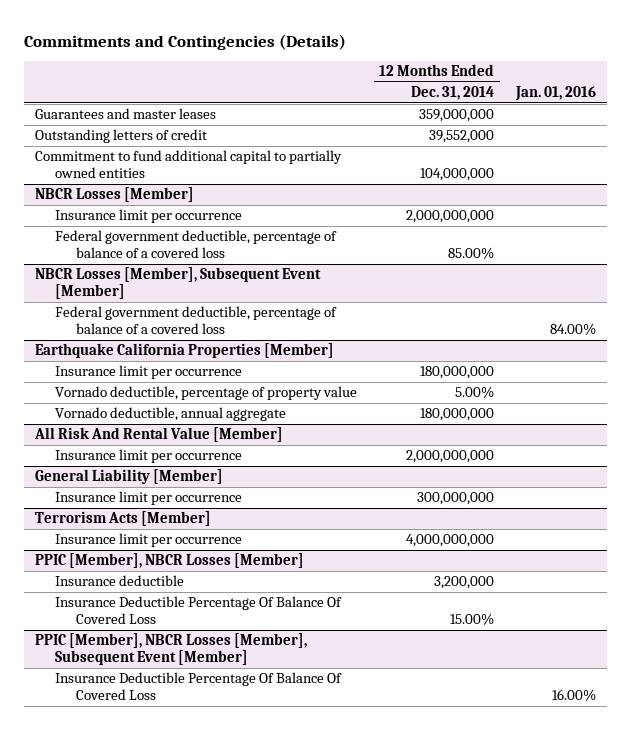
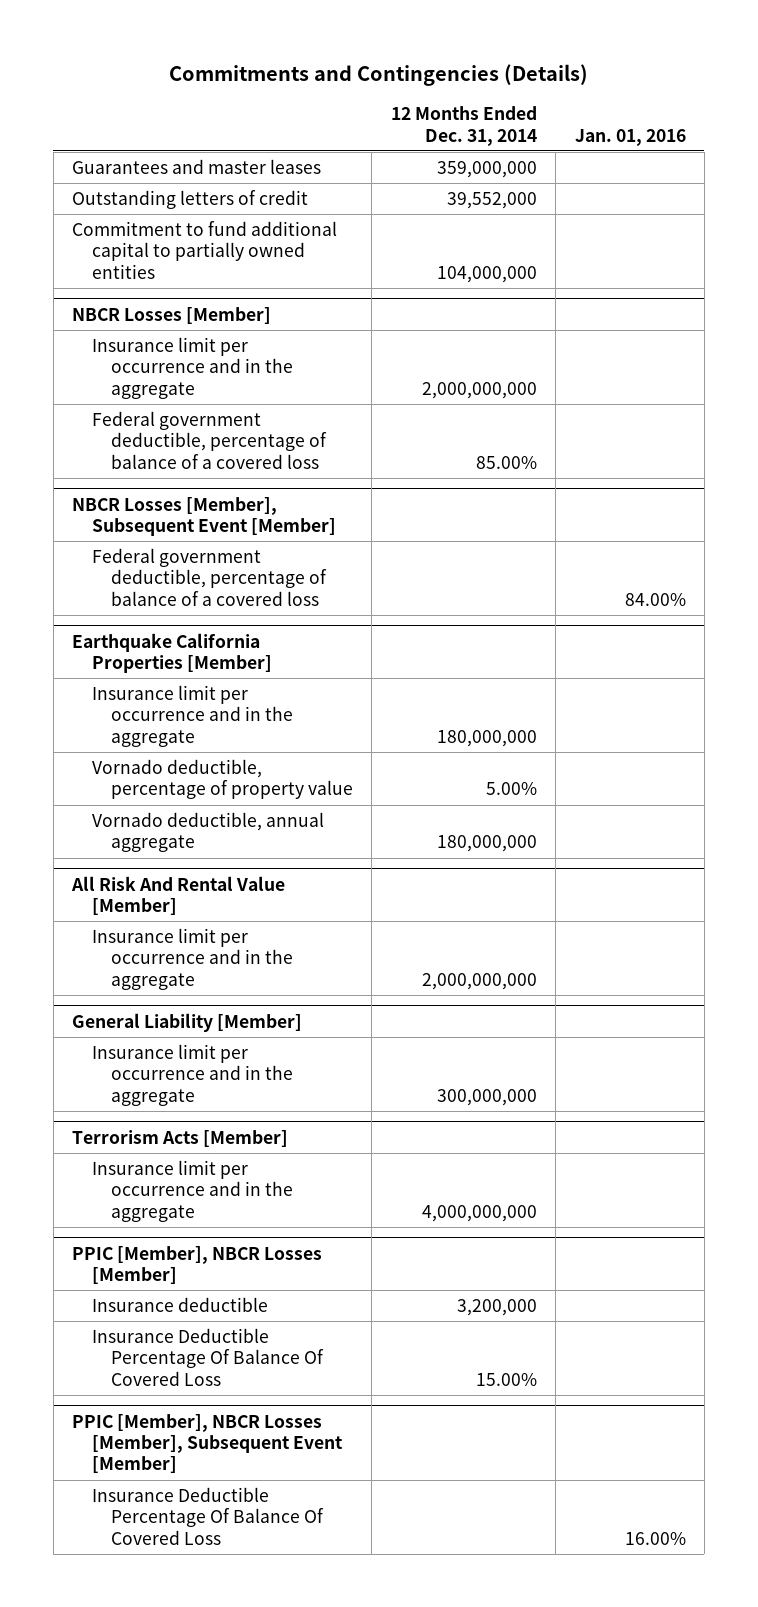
[55,209,243,224] Insurance limit per occurrence -> [91,337,293,399] Insurance limit per occurrence and in the aggregate
[55,365,243,380] Insurance limit per occurrence -> [91,685,293,747] Insurance limit per occurrence and in the aggregate
[55,449,243,464] Insurance limit per occurrence -> [91,928,293,990] Insurance limit per occurrence and in the aggregate
[55,491,243,506] Insurance limit per occurrence -> [91,1044,293,1106] Insurance limit per occurrence and in the aggregate
[55,533,243,548] Insurance limit per occurrence -> [91,1160,293,1222] Insurance limit per occurrence and in the aggregate

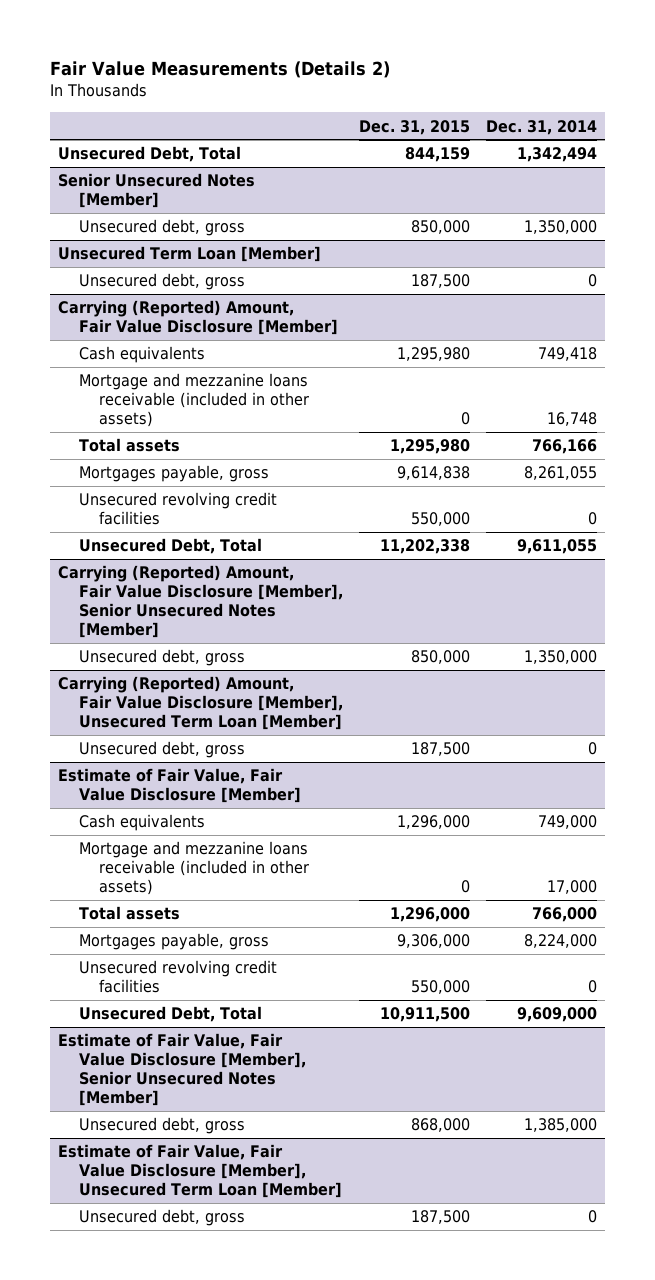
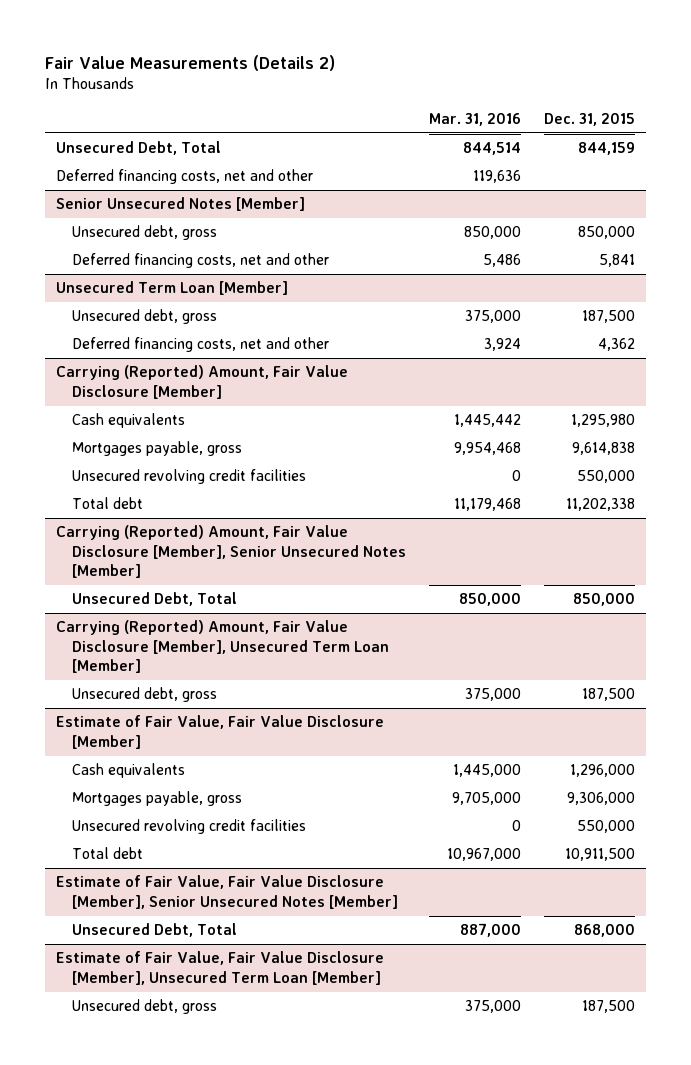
[485,119,597,135] Dec. 31, 2014 -> none
none -> [428,113,521,127] Mar. 31, 2016
none -> [56,169,314,185] Deferred financing costs, net and other
none -> [72,253,330,269] Deferred financing costs, net and other
none -> [72,337,330,353] Deferred financing costs, net and other
[78,373,309,428] Mortgage and mezzanine loans receivable (included in other assets) -> none
[78,438,180,453] Total assets -> none
[78,538,262,555] Unsecured Debt, Total -> [72,497,144,510] Total debt
[78,649,245,667] Unsecured debt, gross -> [72,592,238,607] Unsecured Debt, Total
[78,841,309,896] Mortgage and mezzanine loans receivable (included in other assets) -> none
[78,906,180,921] Total assets -> none
[78,1006,262,1023] Unsecured Debt, Total -> [72,847,144,860] Total debt
[78,1117,245,1135] Unsecured debt, gross -> [72,923,238,938] Unsecured Debt, Total

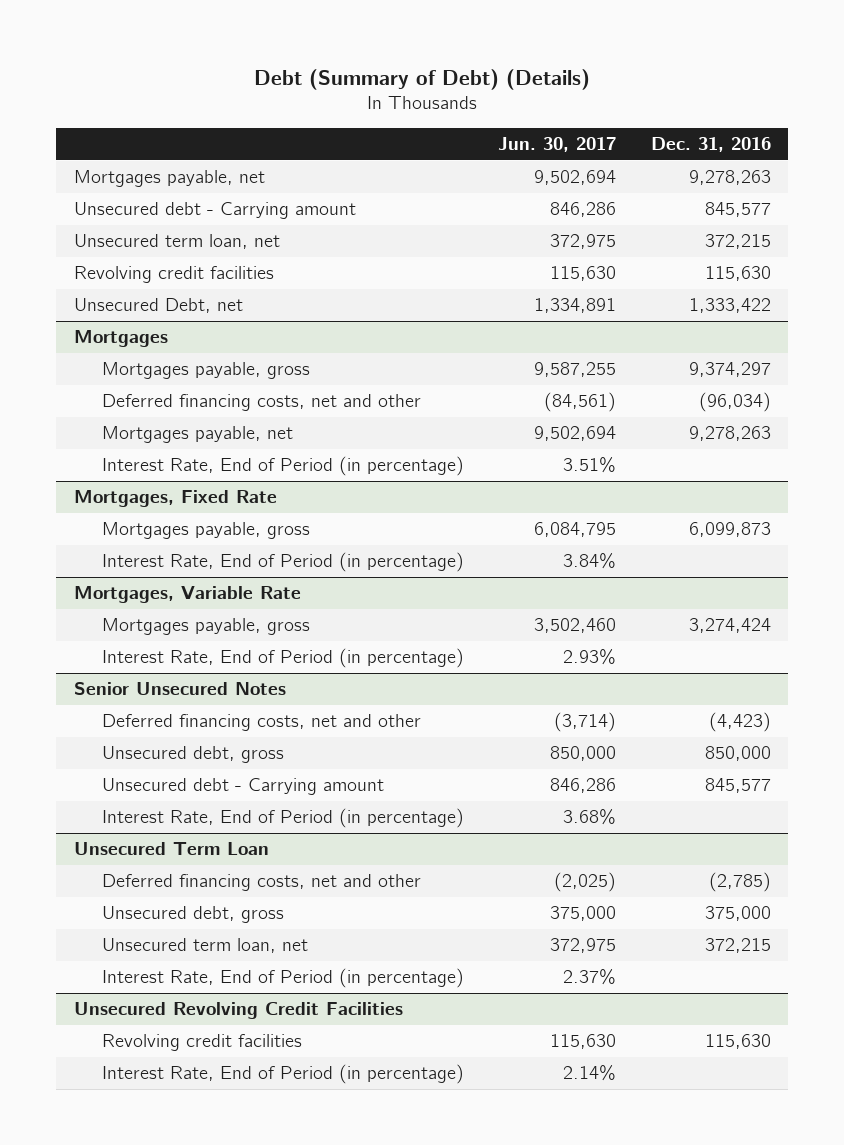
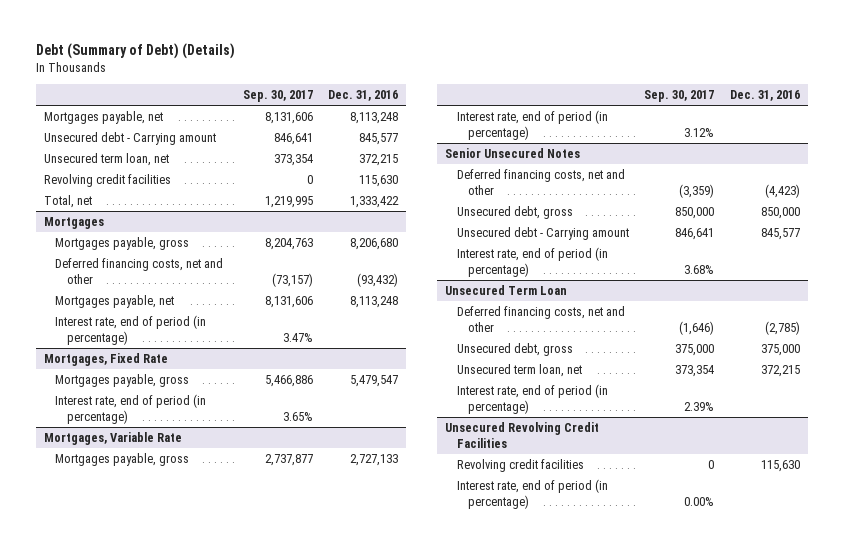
[498,137,617,153] Jun. 30, 2017 -> none
none -> [242,90,313,103] Sep. 30, 2017
[688,170,771,186] 9,278,263 -> [350,112,399,125] 8,113,248
[73,298,243,314] Unsecured Debt, net -> [43,195,92,209] Total, net
[688,362,771,378] 9,374,297 -> [350,238,399,251] 8,206,680
[698,392,771,413] (96,034) -> [357,272,399,287] (93,432)
[688,426,771,442] 9,278,263 -> [350,296,399,309] 8,113,248
[101,456,464,477] Interest Rate, End of Period (in percentage) -> [55,315,207,345] Interest rate, end of period (in percentage)
[688,522,771,538] 6,099,873 -> [350,375,399,388] 5,479,547
[101,552,464,573] Interest Rate, End of Period (in percentage) -> [55,394,207,424] Interest rate, end of period (in percentage)
[688,618,771,634] 3,274,424 -> [350,454,399,467] 2,727,133
[101,648,464,669] Interest Rate, End of Period (in percentage) -> [456,110,608,140] Interest rate, end of period (in percentage)
[101,808,464,829] Interest Rate, End of Period (in percentage) -> [456,247,608,277] Interest rate, end of period (in percentage)
[101,968,464,989] Interest Rate, End of Period (in percentage) -> [456,384,608,414] Interest rate, end of period (in percentage)
[101,1064,464,1085] Interest Rate, End of Period (in percentage) -> [456,479,608,509] Interest rate, end of period (in percentage)

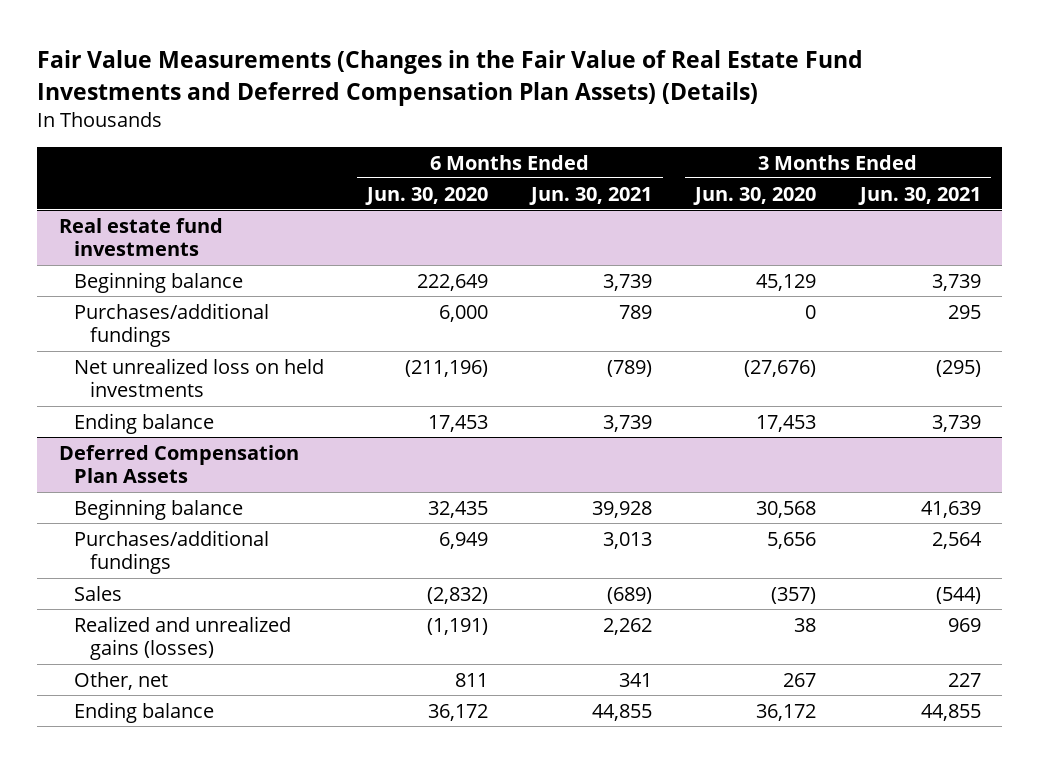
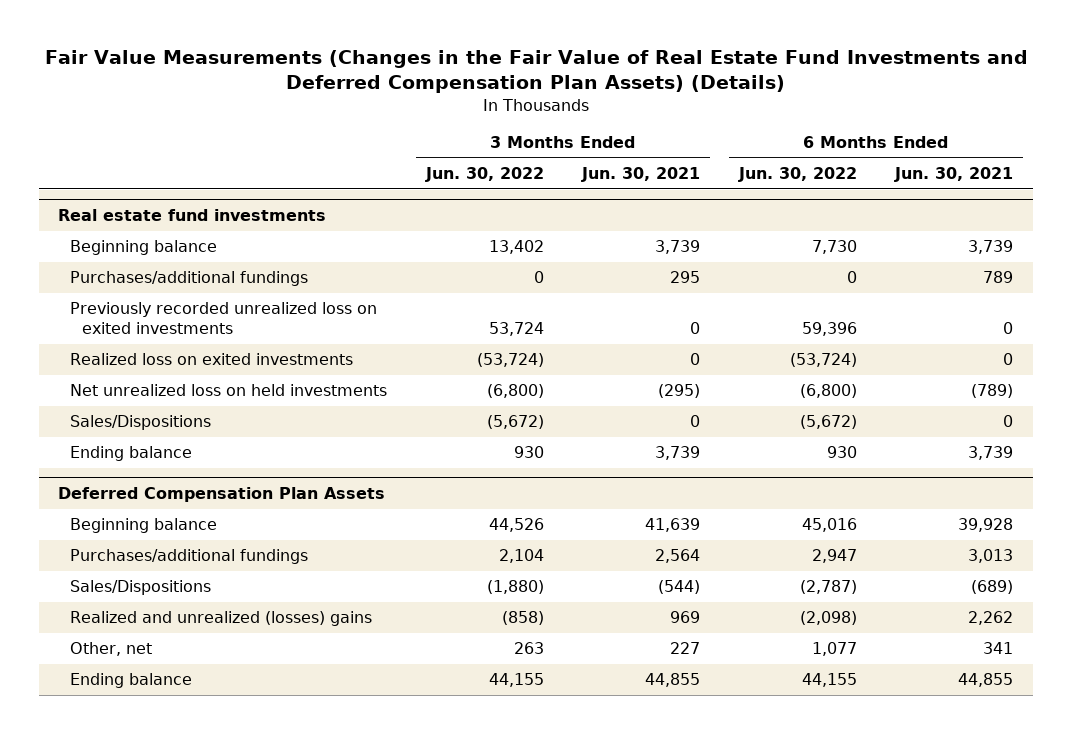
[365,186,489,205] Jun. 30, 2020 -> none
[693,186,817,205] Jun. 30, 2020 -> none
none -> [424,167,544,183] Jun. 30, 2022
none -> [737,167,857,183] Jun. 30, 2022
none -> [70,302,378,334] Previously recorded unrealized loss on exited investments
none -> [70,353,354,366] Realized loss on exited investments
none -> [70,415,212,431] Sales/Dispositions
[74,585,123,601] Sales -> [70,580,212,596] Sales/Dispositions
[74,615,292,661] Realized and unrealized gains (losses) -> [70,611,373,627] Realized and unrealized (losses) gains

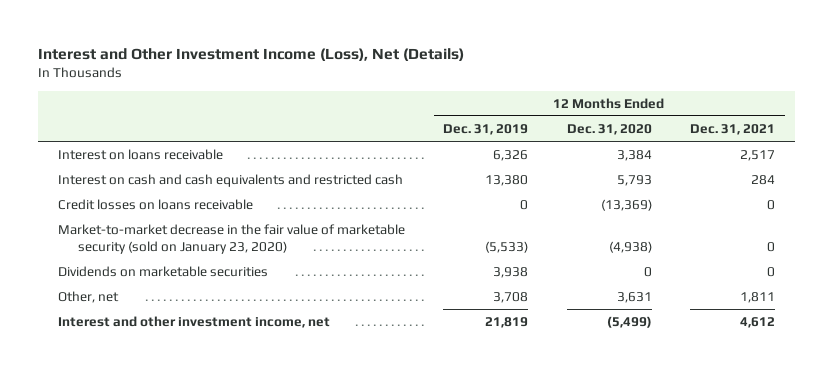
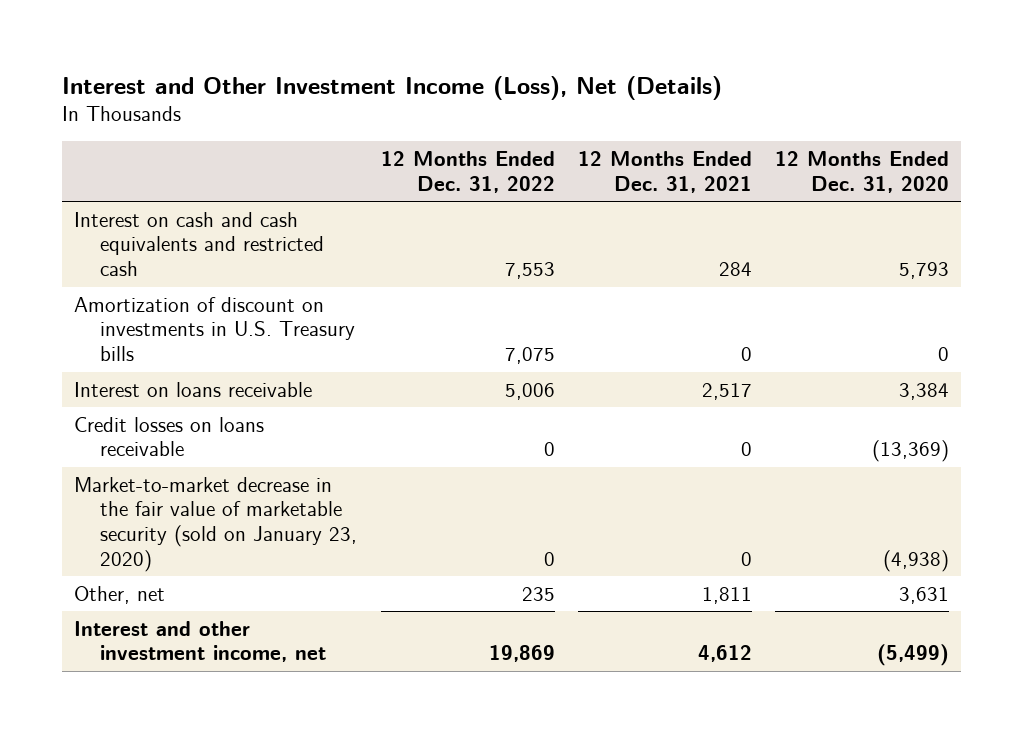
[443,123,529,135] Dec. 31, 2019 -> none
none -> [380,151,555,193] 12 Months Ended Dec. 31, 2022
none -> [73,296,356,362] Amortization of discount on investments in U.S. Treasury bills
[57,149,223,161] Interest on loans receivable -> [73,381,312,397] Interest on loans receivable
[57,266,268,278] Dividends on marketable securities -> none

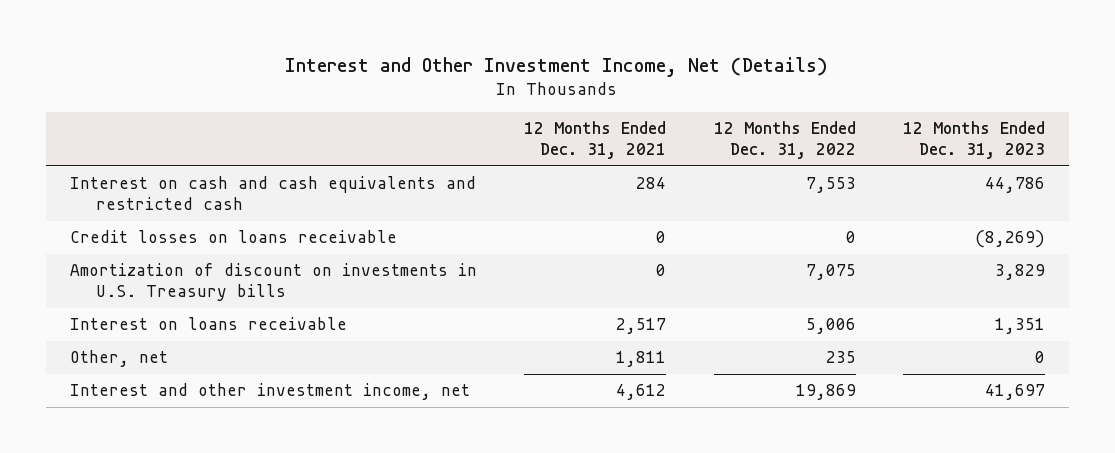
[62,75,723,100] Interest and Other Investment Income (Loss), Net (Details) -> [285,57,829,78] Interest and Other Investment Income, Net (Details)
[775,151,950,193] 12 Months Ended Dec. 31, 2020 -> none
none -> [903,121,1046,160] 12 Months Ended Dec. 31, 2023
[73,416,264,457] Credit losses on loans receivable -> [69,230,397,244] Credit losses on loans receivable
[73,476,358,572] Market-to-market decrease in the fair value of marketable security (sold on January 23, 2020) -> none

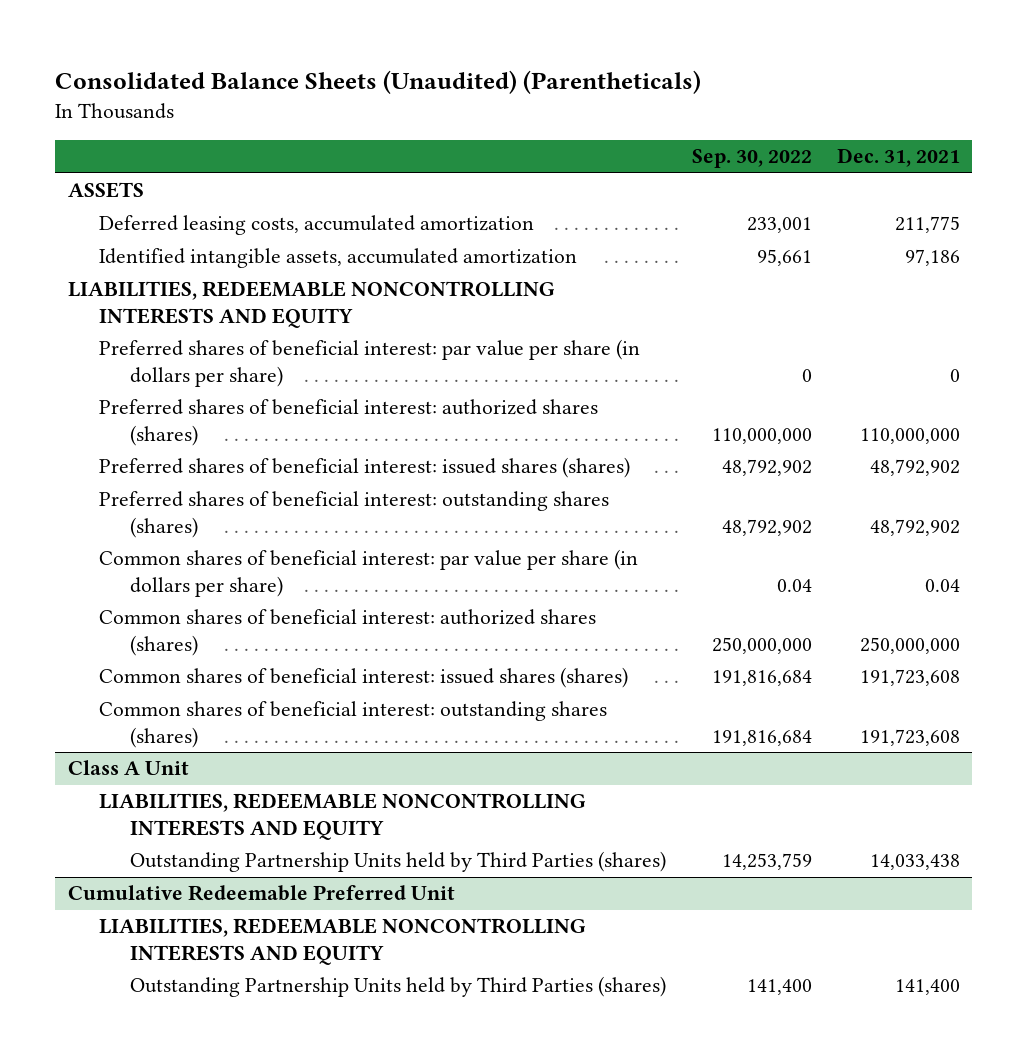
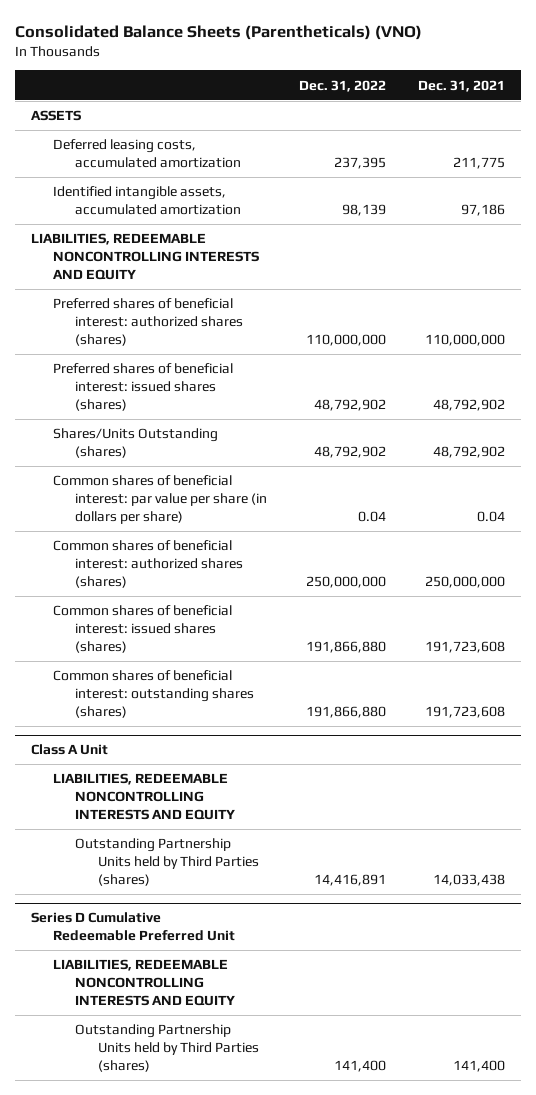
[55,69,702,94] Consolidated Balance Sheets (Unaudited) (Parentheticals) -> [15,25,423,41] Consolidated Balance Sheets (Parentheticals) (VNO)
[691,149,812,169] Sep. 30, 2022 -> none
none -> [299,79,387,92] Dec. 31, 2022
[99,339,641,387] Preferred shares of beneficial interest: par value per share (in dollars per share) -> none
[99,491,610,538] Preferred shares of beneficial interest: outstanding shares (shares) -> [53,428,219,459] Shares/Units Outstanding (shares)
[67,885,455,902] Cumulative Redeemable Preferred Unit -> [31,912,236,942] Series D Cumulative Redeemable Preferred Unit

